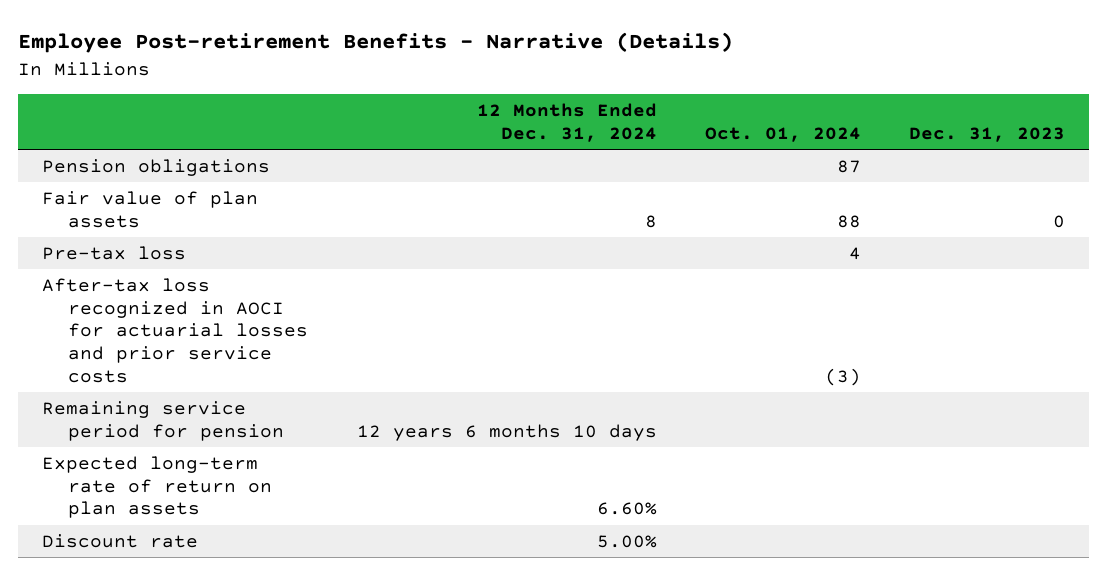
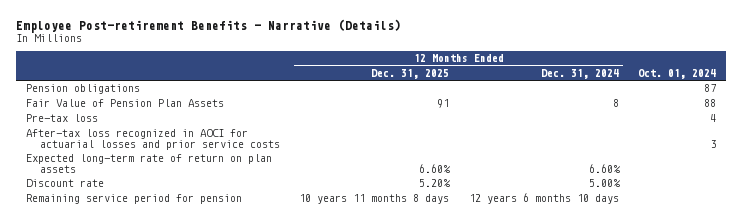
[909,126,1066,142] Dec. 31, 2023 -> none
none -> [371,68,450,79] Dec. 31, 2025
[42,190,259,228] Fair value of plan assets -> [26,99,225,108] Fair Value of Pension Plan Assets
[824,367,861,386] (3) -> [709,140,716,149] 3
[42,400,285,441] Remaining service period for pension -> [26,194,243,205] Remaining service period for pension

